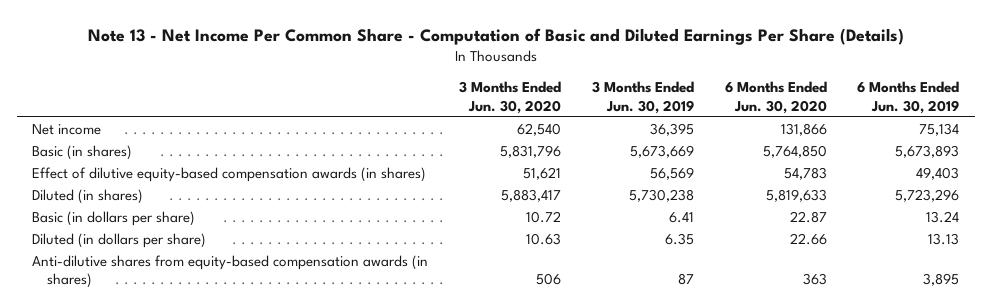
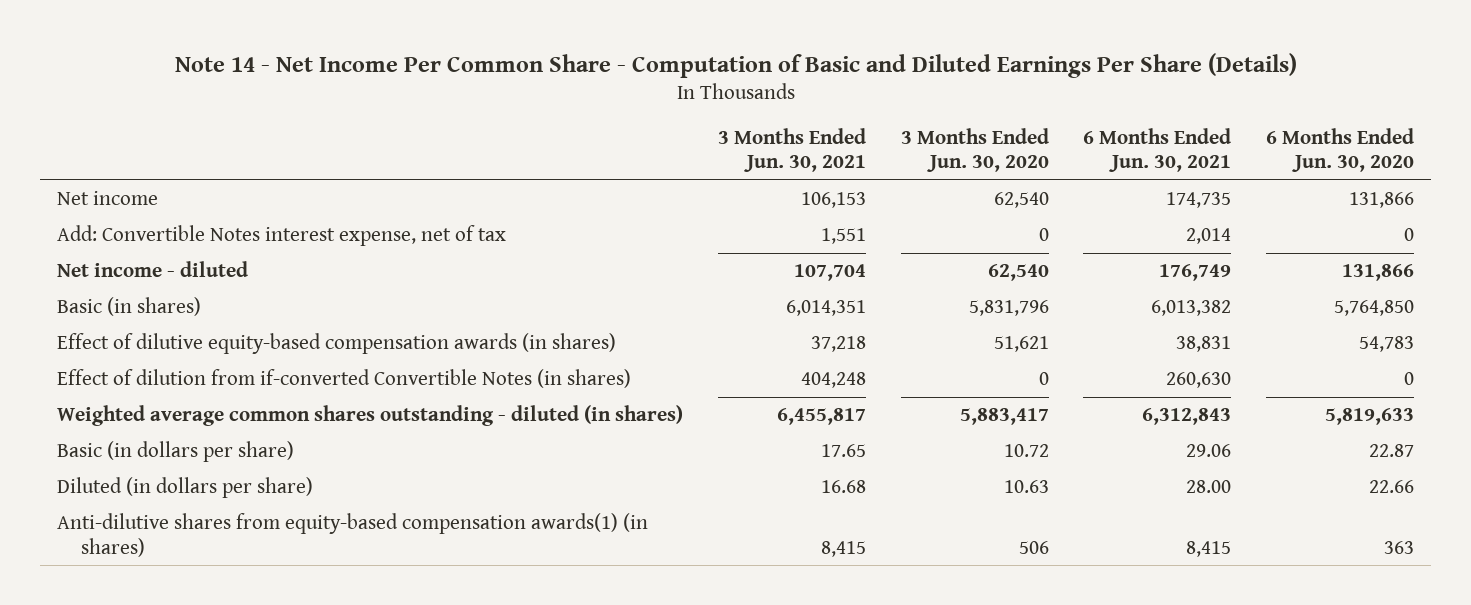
[87,27,904,45] Note 13 - Net Income Per Common Share - Computation of Basic and Diluted Earnings Per Share (Details) -> [174,52,1297,78] Note 14 - Net Income Per Common Share - Computation of Basic and Diluted Earnings Per Share (Details)
[591,81,694,114] 3 Months Ended Jun. 30, 2019 -> none
[857,81,960,114] 6 Months Ended Jun. 30, 2019 -> none
none -> [717,128,866,173] 3 Months Ended Jun. 30, 2021
none -> [1083,128,1232,173] 6 Months Ended Jun. 30, 2021
none -> [57,225,507,247] Add: Convertible Notes interest expense, net of tax
none -> [57,261,249,278] Net income - diluted
none -> [57,369,632,389] Effect of dilution from if-converted Convertible Notes (in shares)
[32,189,144,205] Diluted (in shares) -> [57,405,684,427] Weighted average common shares outstanding - diluted (in shares)
[32,255,429,289] Anti-dilutive shares from equity-based compensation awards (in shares) -> [57,513,649,557] Anti-dilutive shares from equity-based compensation awards(1) (in shares)

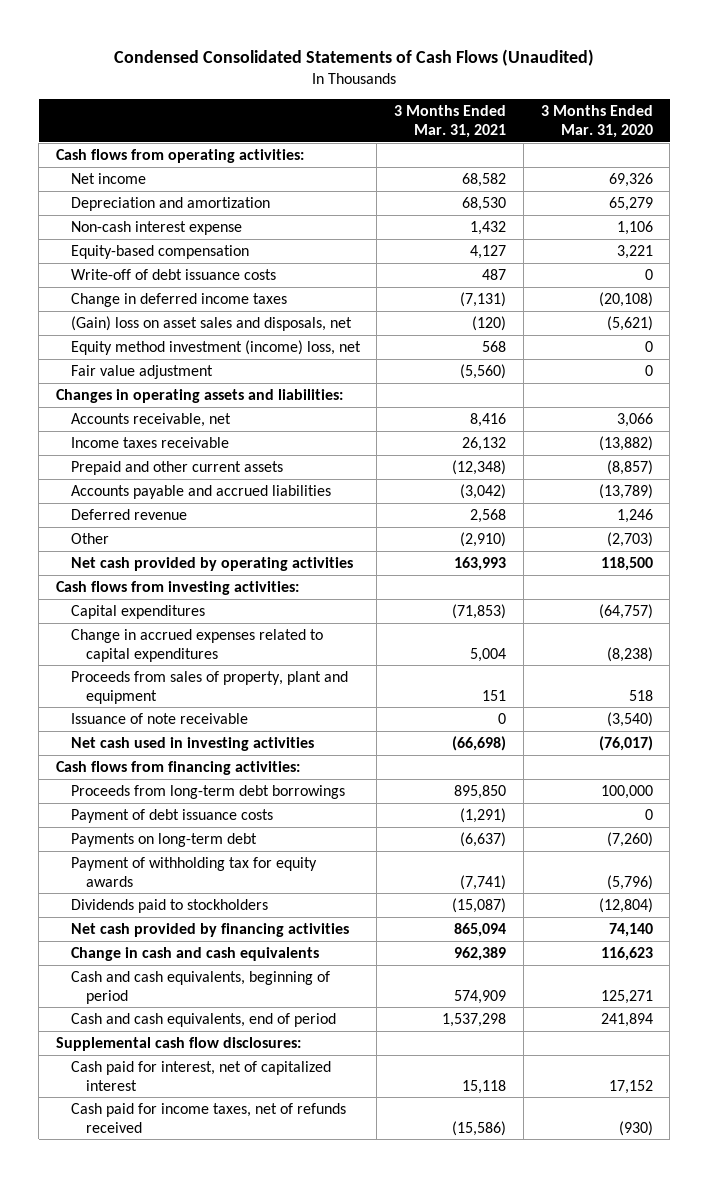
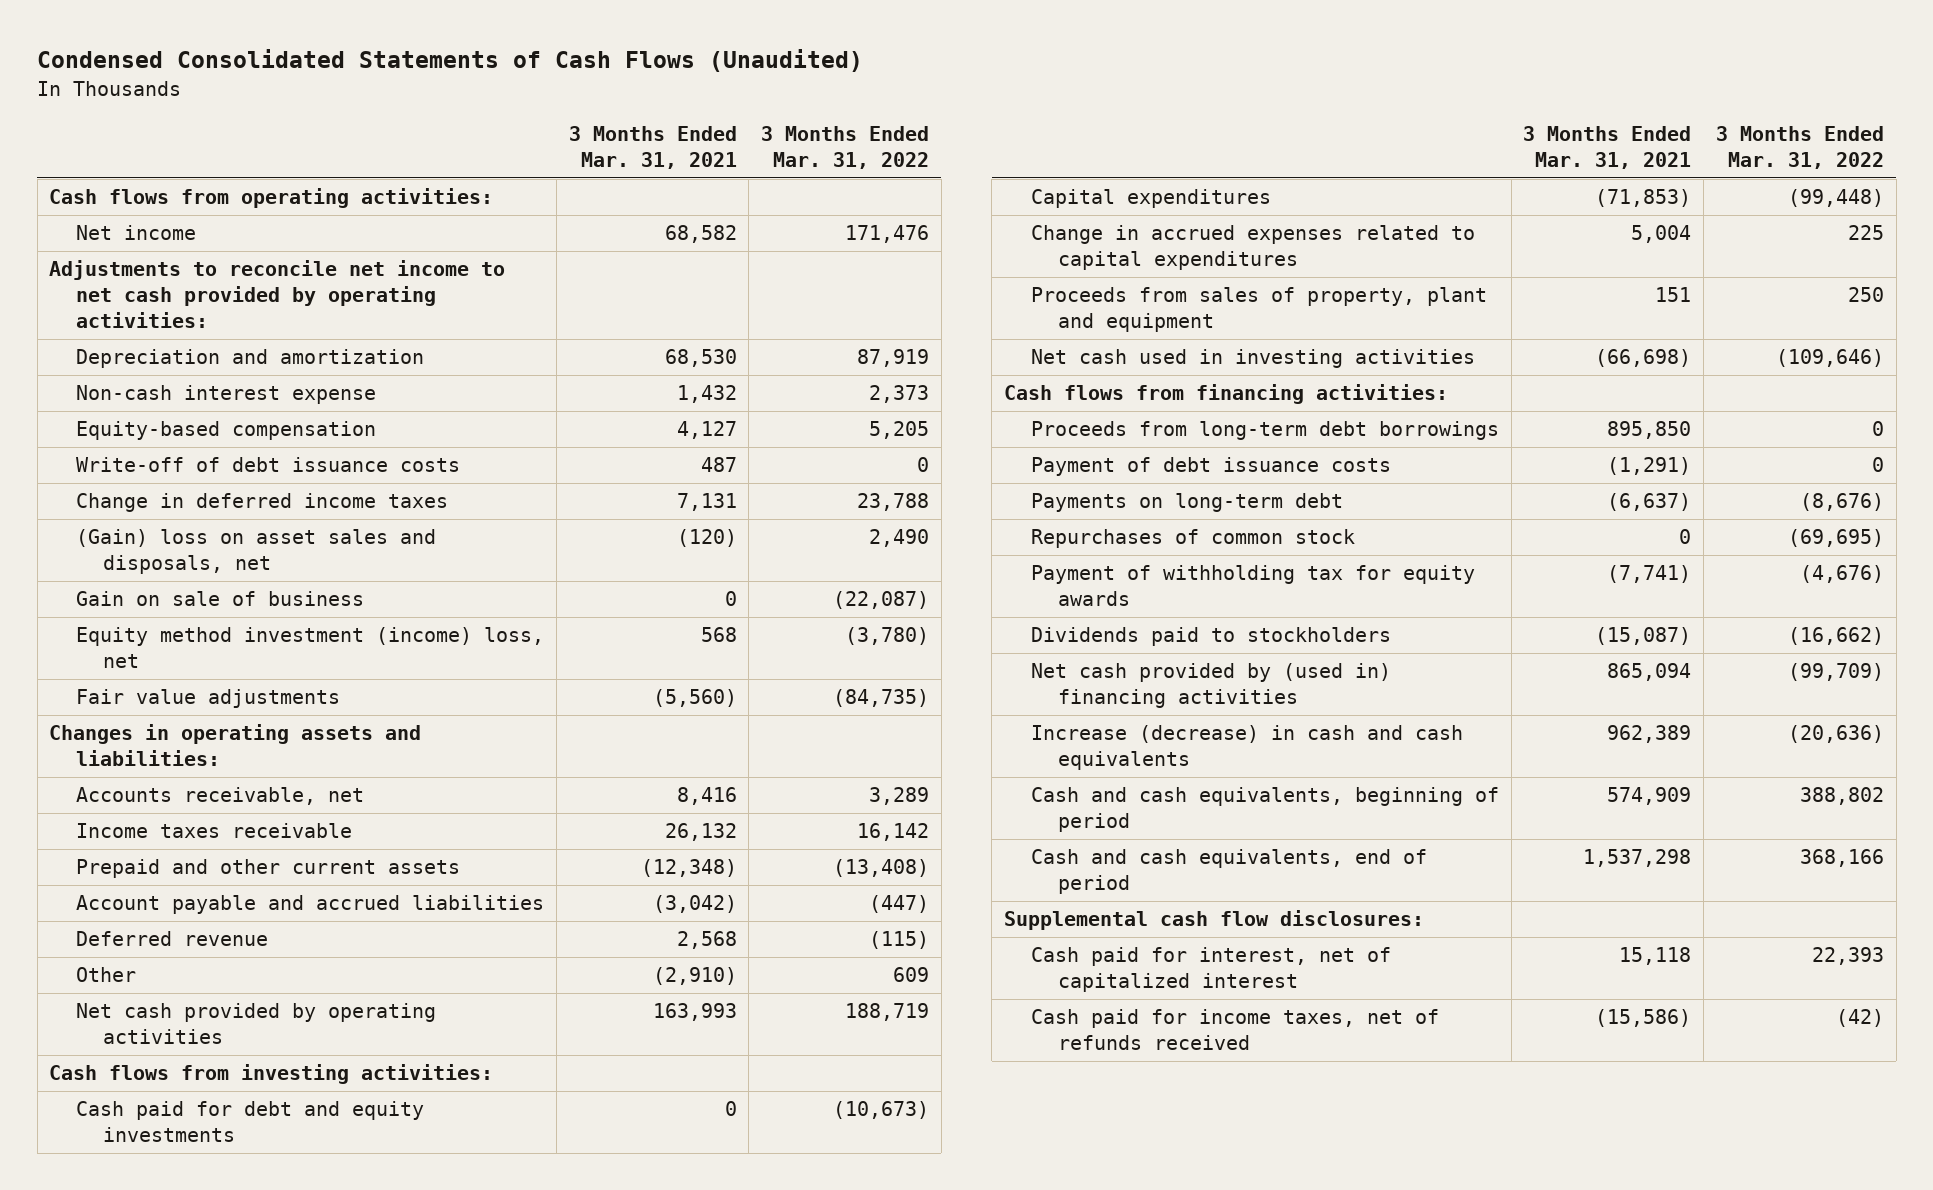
[540,105,653,138] 3 Months Ended Mar. 31, 2020 -> none
none -> [761,126,930,170] 3 Months Ended Mar. 31, 2022
none -> [49,260,506,329] Adjustments to reconcile net income to net cash provided by operating activities:
[460,291,507,307] (7,131) -> [676,493,737,512] 7,131
none -> [76,591,365,607] Gain on sale of business
[70,364,213,379] Fair value adjustment -> [76,689,341,709] Fair value adjustments
[70,484,331,499] Accounts payable and accrued liabilities -> [76,895,545,915] Account payable and accrued liabilities
none -> [76,1101,425,1143] Cash paid for debt and equity investments
[70,712,248,724] Issuance of note receivable -> none
none -> [1030,529,1355,549] Repurchases of common stock
[70,922,349,937] Net cash provided by financing activities -> [1030,663,1391,709] Net cash provided by (used in) financing activities
[70,946,319,961] Change in cash and cash equivalents -> [1030,725,1463,771] Increase (decrease) in cash and cash equivalents

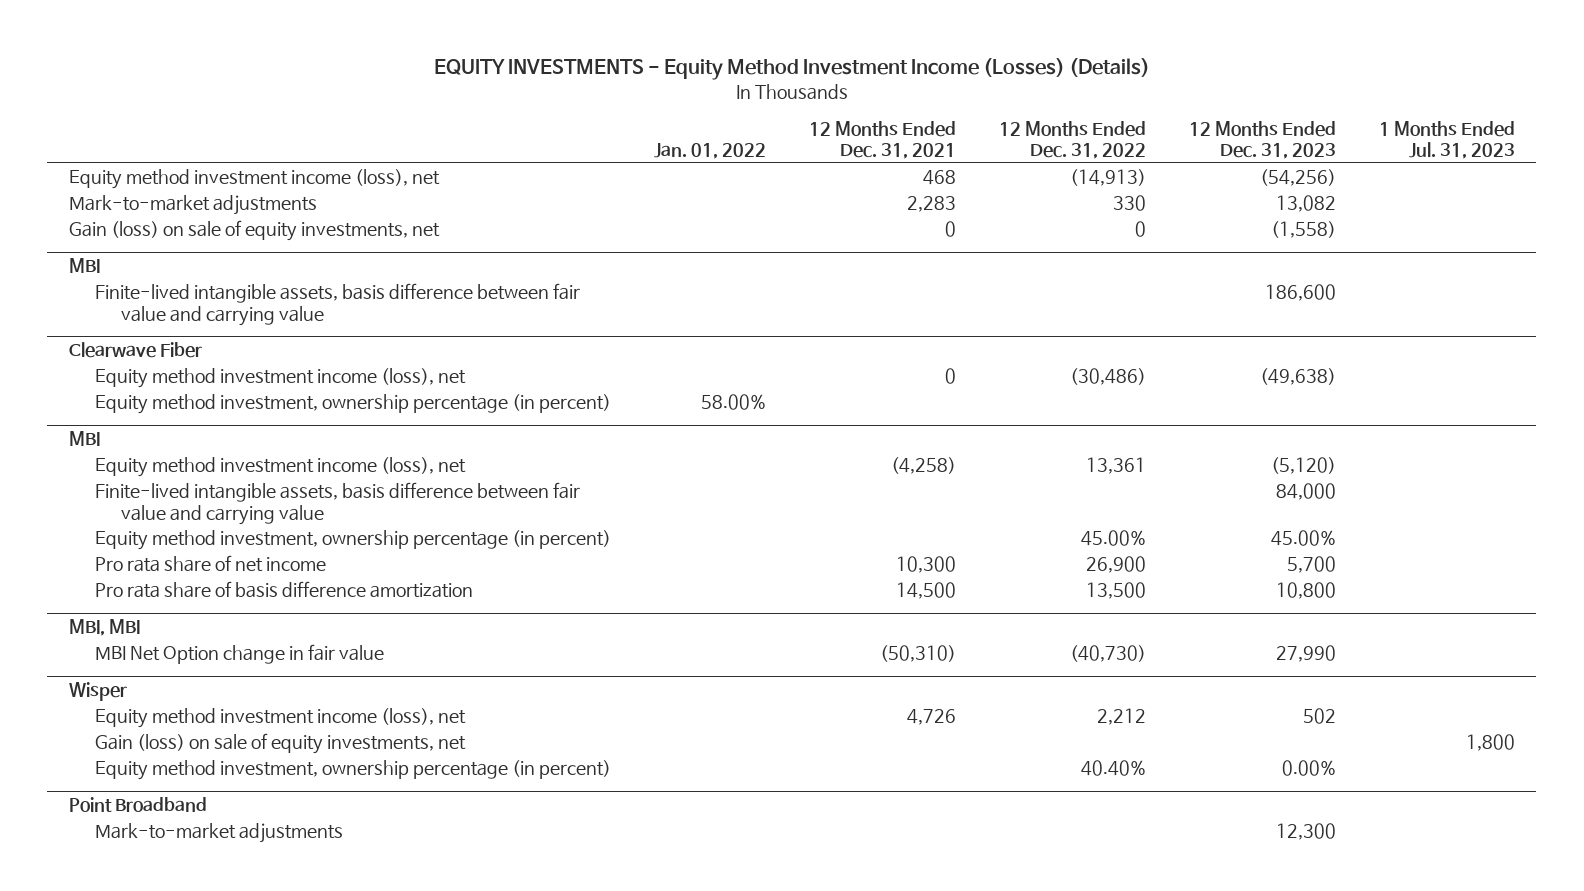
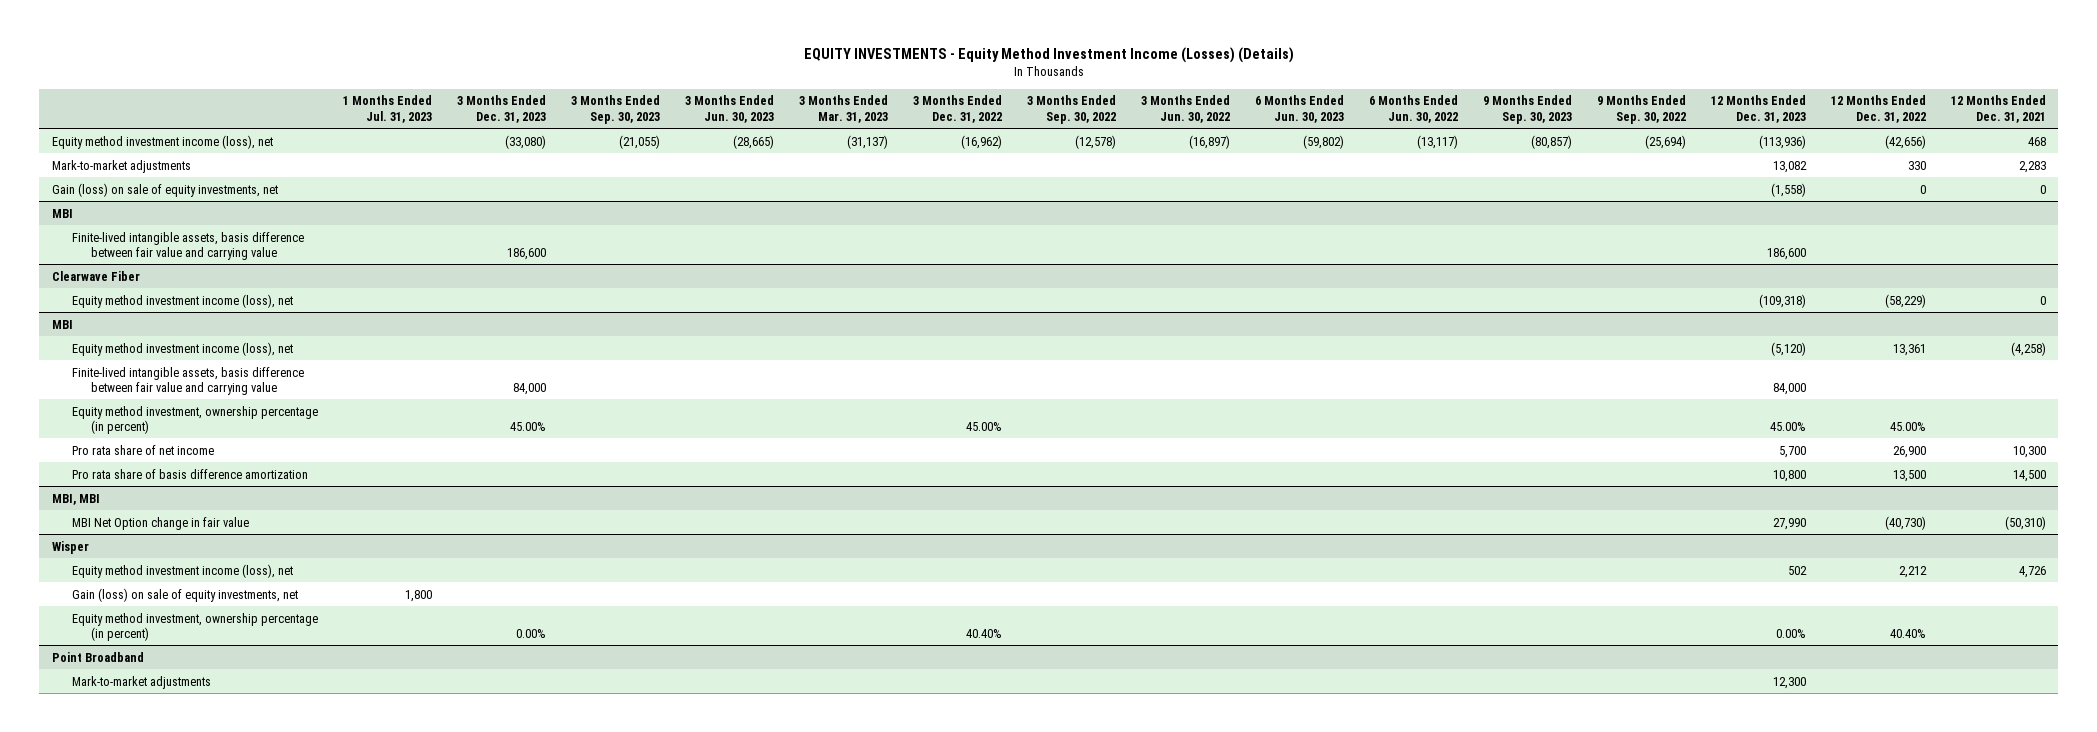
[653,143,766,160] Jan. 01, 2022 -> none
none -> [456,95,546,123] 3 Months Ended Dec. 31, 2023
none -> [570,95,660,124] 3 Months Ended Sep. 30, 2023
none -> [684,95,774,123] 3 Months Ended Jun. 30, 2023
none -> [798,95,888,123] 3 Months Ended Mar. 31, 2023
none -> [912,95,1002,123] 3 Months Ended Dec. 31, 2022
none -> [1026,95,1116,124] 3 Months Ended Sep. 30, 2022
none -> [1140,95,1230,123] 3 Months Ended Jun. 30, 2022
none -> [1254,95,1344,123] 6 Months Ended Jun. 30, 2023
none -> [1368,95,1458,123] 6 Months Ended Jun. 30, 2022
none -> [1482,95,1572,124] 9 Months Ended Sep. 30, 2023
none -> [1596,95,1686,124] 9 Months Ended Sep. 30, 2022
[1069,169,1146,187] (14,913) -> [1884,134,1926,149] (42,656)
[1259,169,1336,187] (54,256) -> [1758,134,1806,149] (113,936)
[94,394,611,415] Equity method investment, ownership percentage (in percent) -> none
[1069,368,1146,386] (30,486) -> [1884,293,1926,308] (58,229)
[1259,368,1336,386] (49,638) -> [1758,293,1806,308] (109,318)

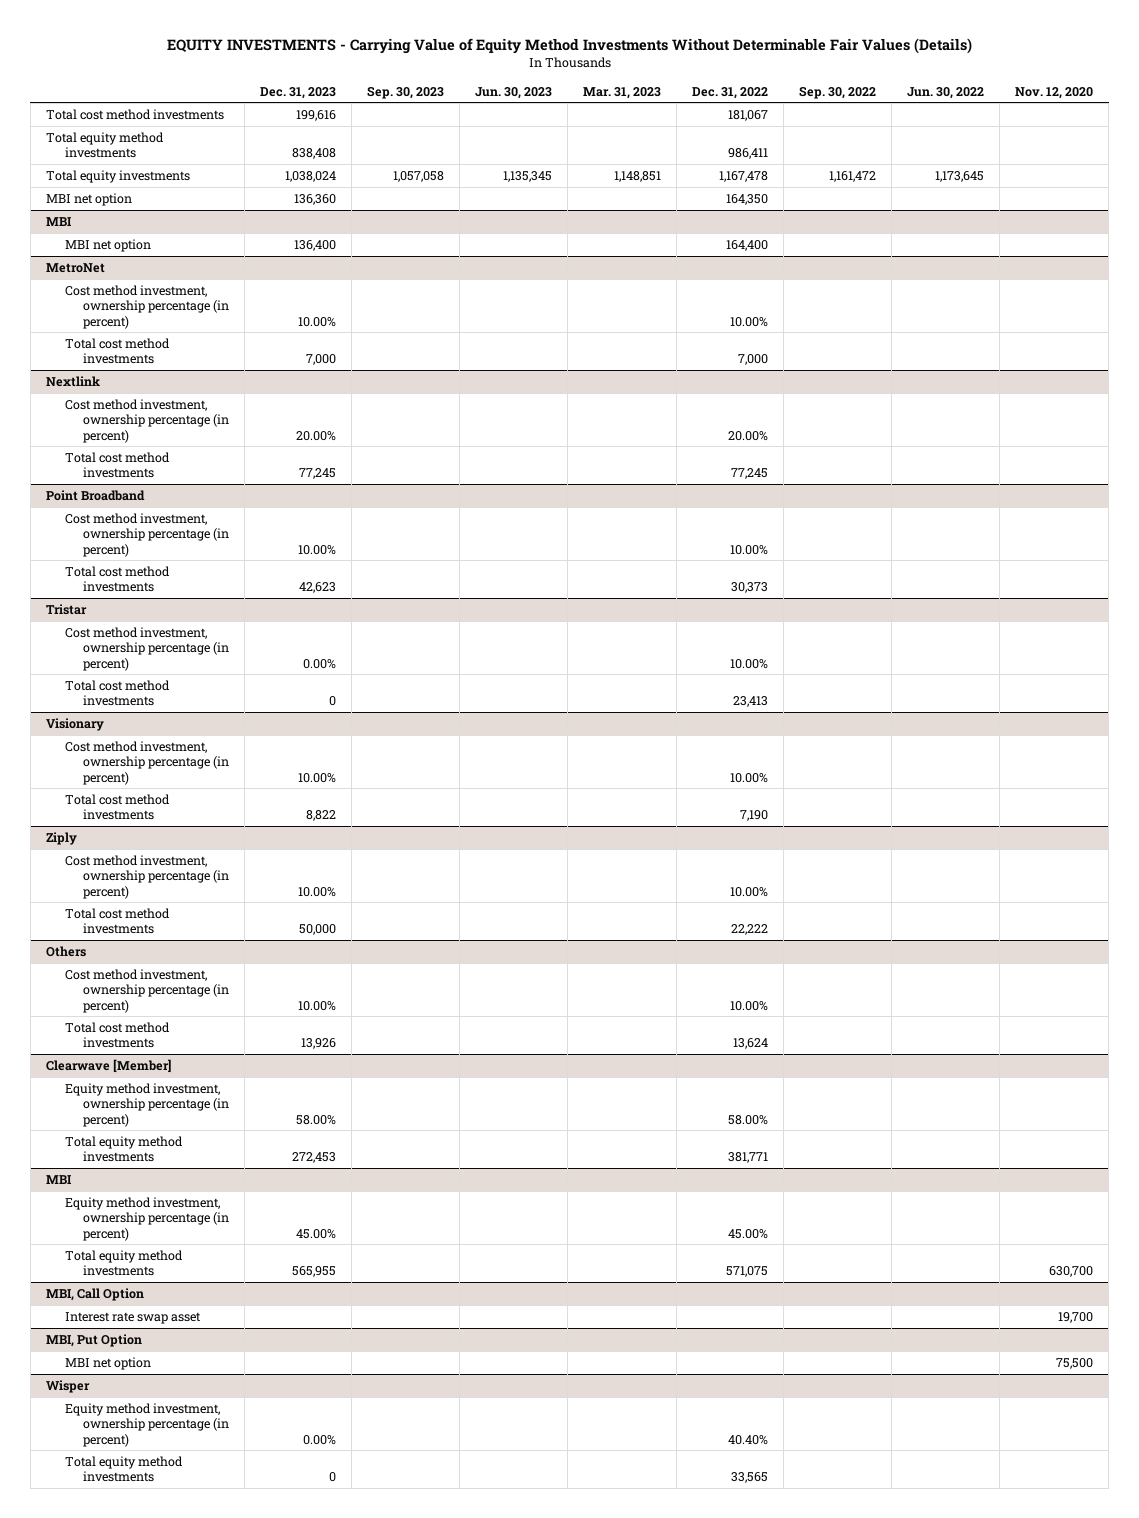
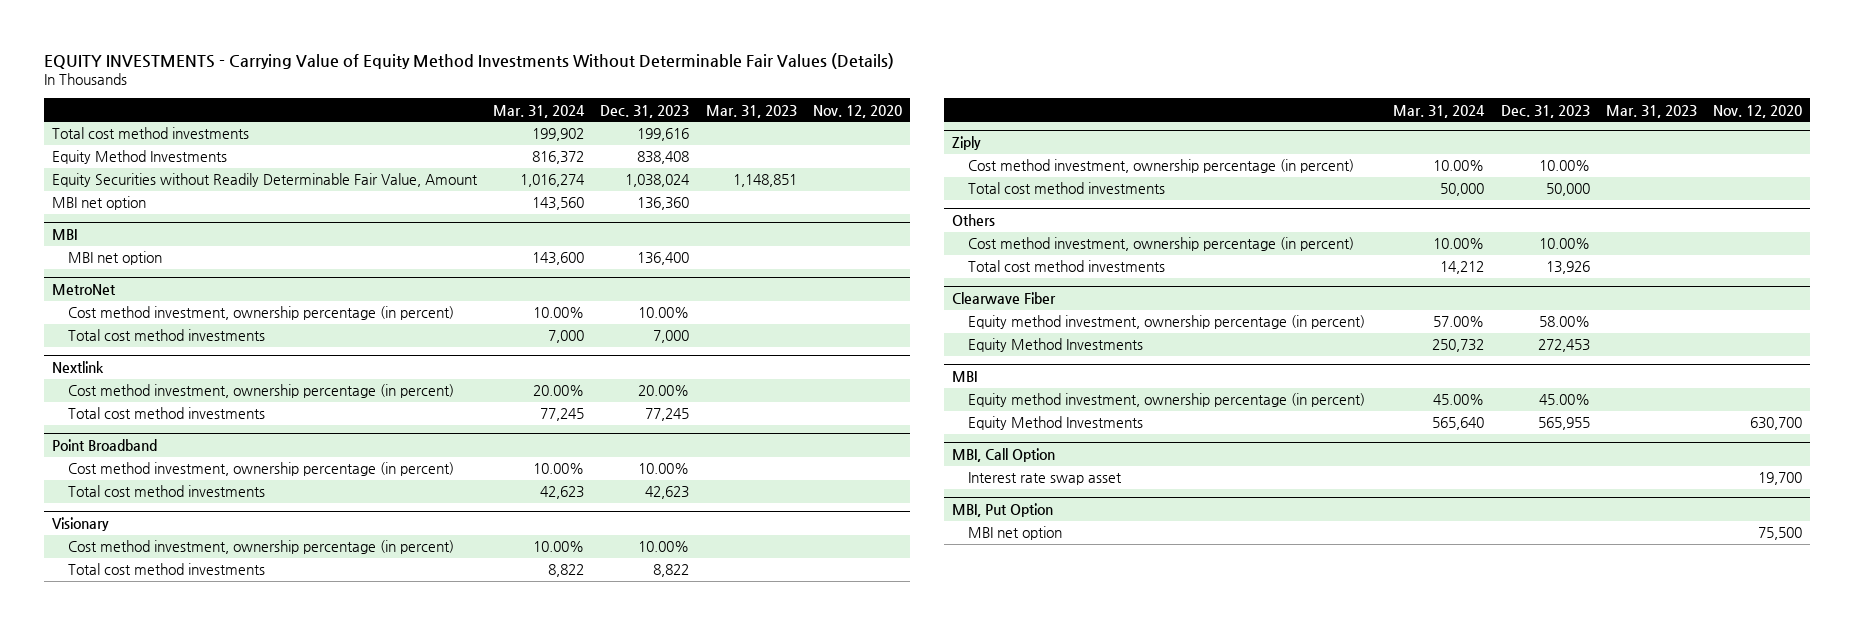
[367,85,445,99] Sep. 30, 2023 -> none
[475,86,553,99] Jun. 30, 2023 -> none
[692,86,769,99] Dec. 31, 2022 -> none
[799,85,877,99] Sep. 30, 2022 -> none
[907,86,985,99] Jun. 30, 2022 -> none
none -> [493,104,586,118] Mar. 31, 2024
[45,131,164,159] Total equity method investments -> [52,150,228,165] Equity Method Investments
[45,169,190,183] Total equity investments -> [52,173,479,188] Equity Securities without Readily Determinable Fair Value, Amount
[45,603,87,615] Tristar -> none
[64,626,230,671] Cost method investment, ownership percentage (in percent) -> none
[64,679,170,707] Total cost method investments -> none
[45,1058,171,1073] Clearwave [Member] -> [952,292,1057,305] Clearwave Fiber
[64,1135,183,1163] Total equity method investments -> [968,338,1144,353] Equity Method Investments
[64,1249,183,1277] Total equity method investments -> [968,416,1144,431] Equity Method Investments
[45,1379,90,1393] Wisper -> none
[64,1402,230,1447] Equity method investment, ownership percentage (in percent) -> none
[64,1455,183,1483] Total equity method investments -> none

